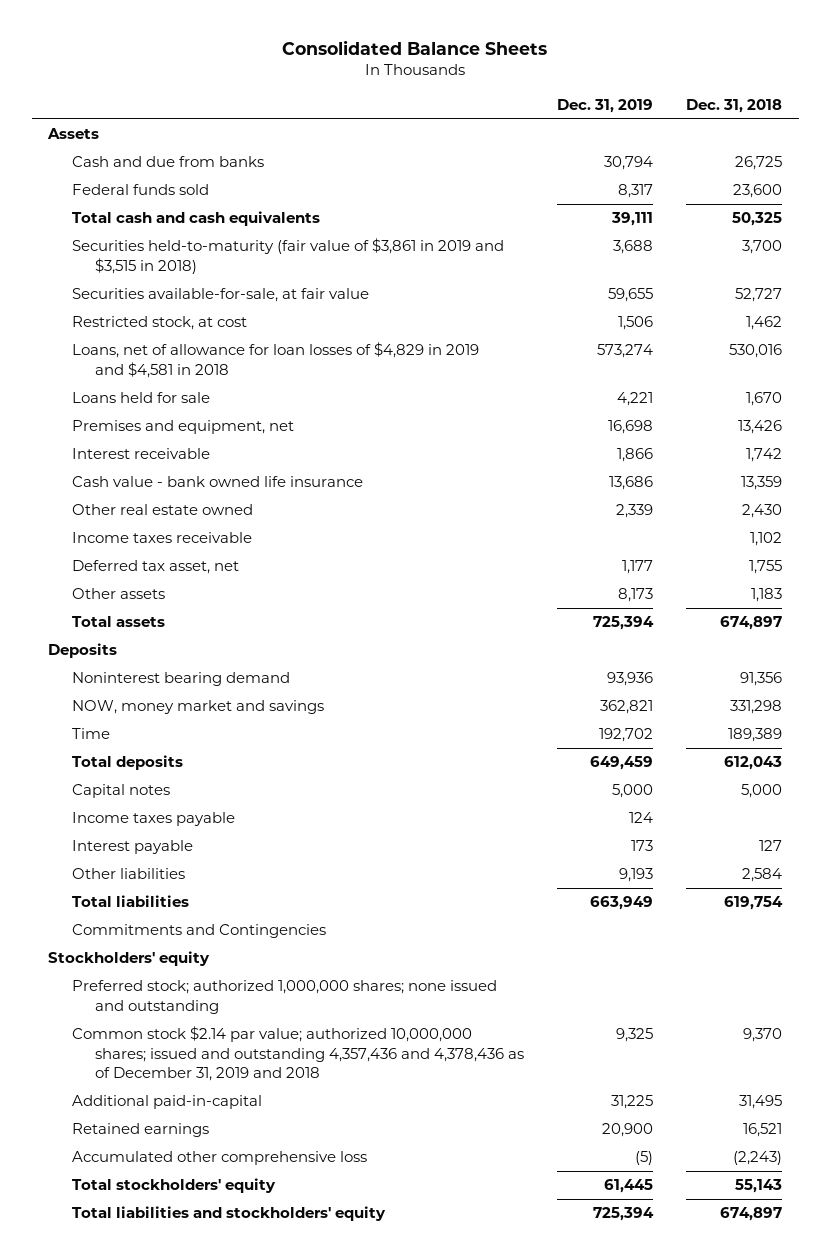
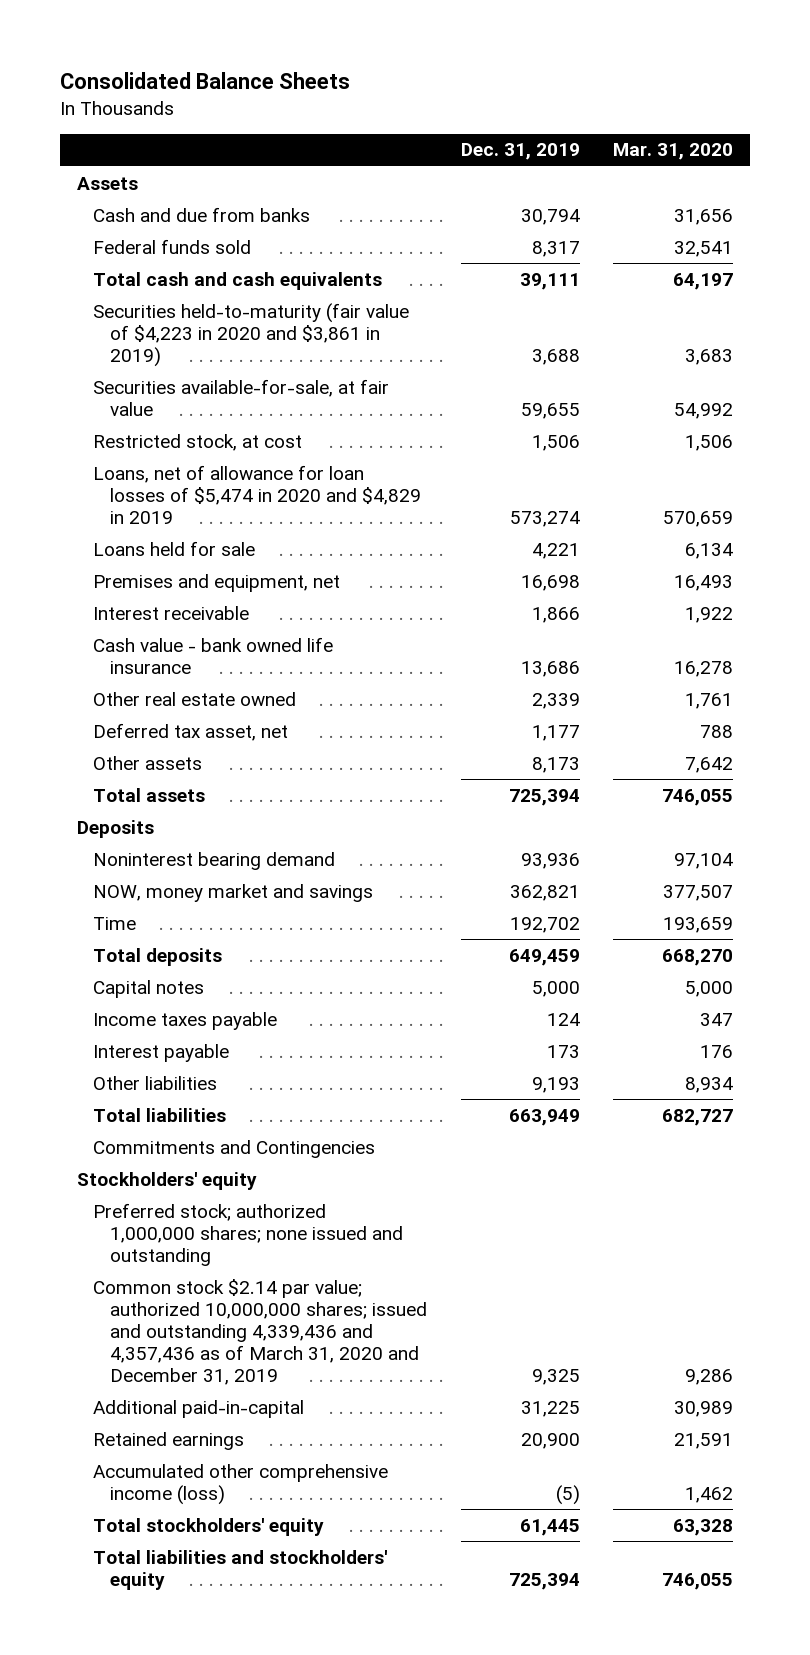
[686,98,783,113] Dec. 31, 2018 -> none
none -> [613,143,734,161] Mar. 31, 2020
[71,238,504,274] Securities held-to-maturity (fair value of $3,861 in 2019 and $3,515 in 2018) -> [93,302,410,367] Securities held-to-maturity (fair value of $4,223 in 2020 and $3,861 in 2019)
[71,342,479,378] Loans, net of allowance for loan losses of $4,829 in 2019 and $4,581 in 2018 -> [93,464,421,524] Loans, net of allowance for loan losses of $5,474 in 2020 and $4,829 in 2019
[71,532,252,544] Income taxes receivable -> none
[71,1026,524,1082] Common stock $2.14 par value; authorized 10,000,000 shares; issued and outstanding 4,357,436 and 4,378,436 as of December 31, 2019 and 2018 -> [93,1278,427,1385] Common stock $2.14 par value; authorized 10,000,000 shares; issued and outstanding 4,339,436 and 4,357,436 as of March 31, 2020 and December 31, 2019
[71,1151,367,1166] Accumulated other comprehensive loss -> [93,1463,389,1505] Accumulated other comprehensive income (loss)

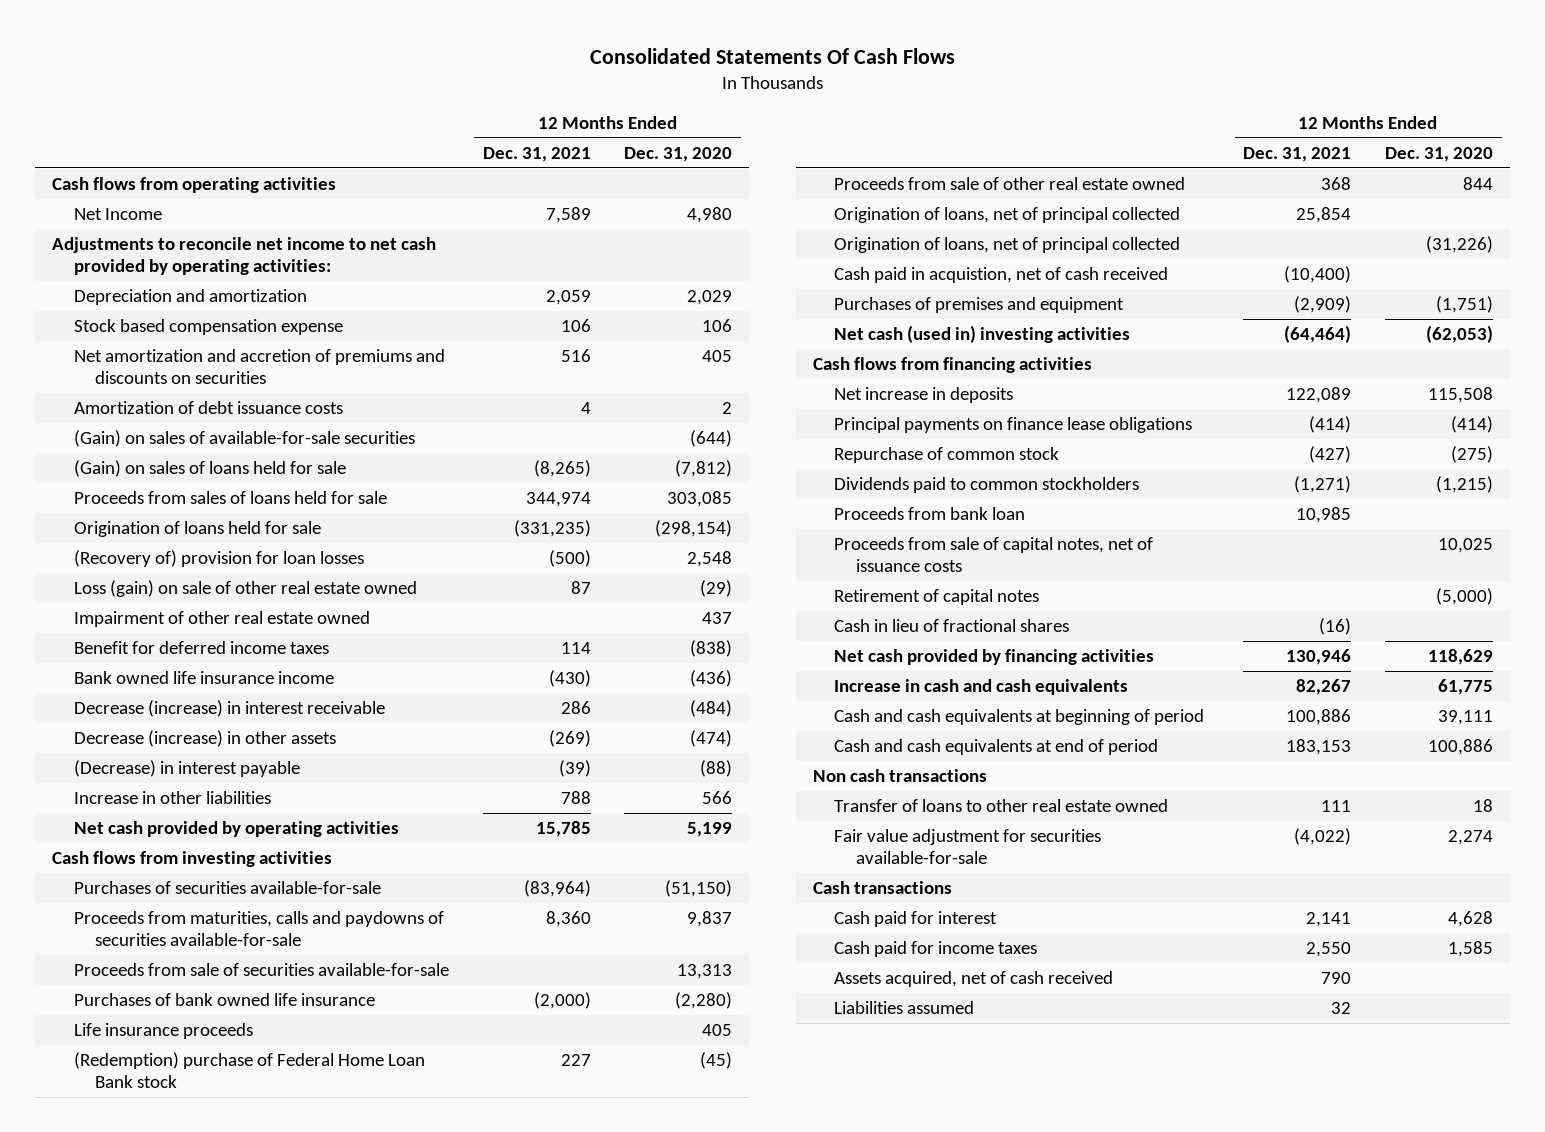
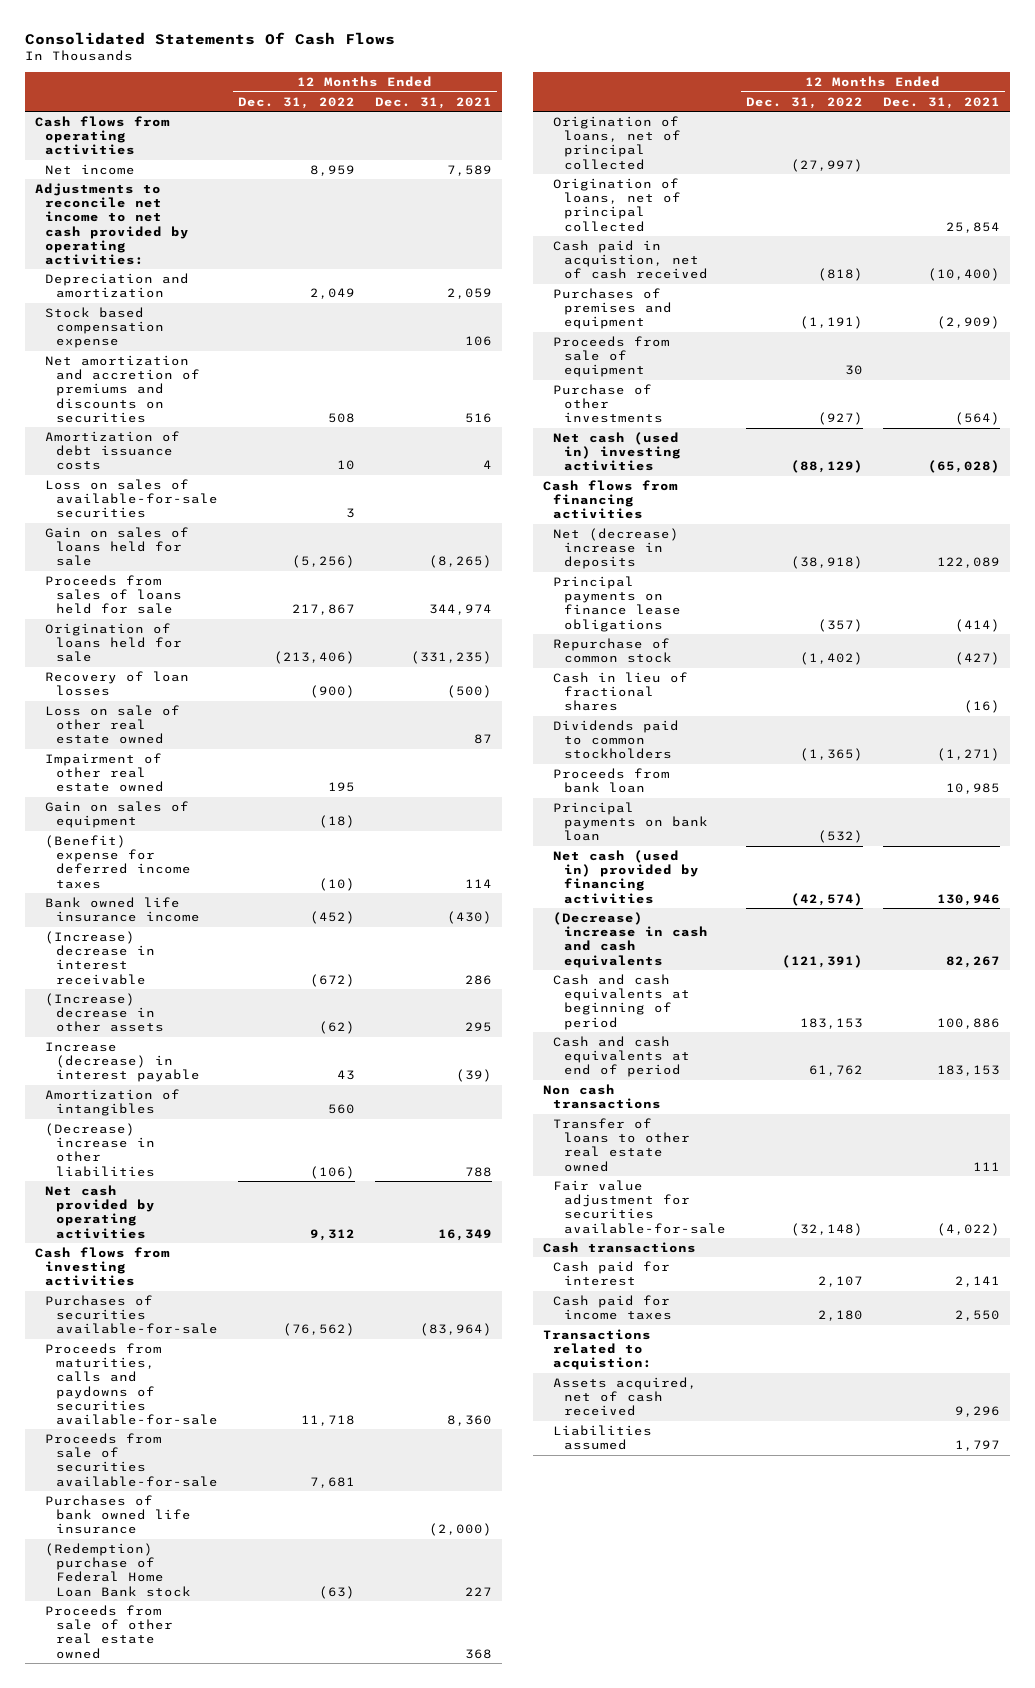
[624,146,733,162] Dec. 31, 2020 -> none
none -> [238,96,356,109] Dec. 31, 2022
[73,207,162,220] Net Income -> [45,163,136,175] Net income
[73,429,415,447] (Gain) on sales of available-for-sale securities -> [45,478,218,519] Loss on sales of available-for-sale securities
[73,459,346,477] (Gain) on sales of loans held for sale -> [45,526,190,567] Gain on sales of loans held for sale
[73,549,364,567] (Recovery of) provision for loan losses -> [45,670,190,697] Recovery of loan losses
[73,579,417,597] Loss (gain) on sale of other real estate owned -> [45,704,181,745] Loss on sale of other real estate owned
none -> [45,800,190,829] Gain on sales of equipment
[73,640,329,654] Benefit for deferred income taxes -> [45,834,191,889] (Benefit) expense for deferred income taxes
[73,699,385,717] Decrease (increase) in interest receivable -> [45,930,155,985] (Increase) decrease in interest receivable
[73,729,336,747] Decrease (increase) in other assets -> [45,992,164,1033] (Increase) decrease in other assets
[548,729,591,747] (269) -> [465,1022,493,1033] 295
[73,759,300,777] (Decrease) in interest payable -> [45,1041,200,1083] Increase (decrease) in interest payable
none -> [45,1088,181,1117] Amortization of intangibles
[73,790,271,804] Increase in other liabilities -> [45,1122,155,1177] (Decrease) increase in other liabilities
[535,820,591,837] 15,785 -> [438,1228,493,1241] 16,349
[73,1022,253,1039] Life insurance proceeds -> none
[834,206,1181,223] Origination of loans, net of principal collected -> [553,177,681,232] Origination of loans, net of principal collected
none -> [553,335,671,378] Proceeds from sale of equipment
none -> [553,383,663,424] Purchase of other investments
[1284,324,1352,343] (64,464) -> [928,460,1001,474] (65,028)
[834,386,1014,403] Net increase in deposits -> [553,527,680,570] Net (decrease) increase in deposits
[834,618,1070,632] Cash in lieu of fractional shares -> [553,671,689,712] Cash in lieu of fractional shares
[834,536,1154,573] Proceeds from sale of capital notes, net of issuance costs -> none
[834,588,1040,605] Retirement of capital notes -> none
none -> [553,801,708,842] Principal payments on bank loan
[834,648,1155,665] Net cash provided by financing activities -> [553,849,699,904] Net cash (used in) provided by financing activities
[834,678,1129,695] Increase in cash and cash equivalents -> [553,911,708,968] (Decrease) increase in cash and cash equivalents
none -> [542,1328,653,1371] Transactions related to acquistion:
[1321,971,1352,984] 790 -> [955,1406,1001,1418] 9,296
[1331,1001,1352,1014] 32 -> [955,1440,1001,1452] 1,797

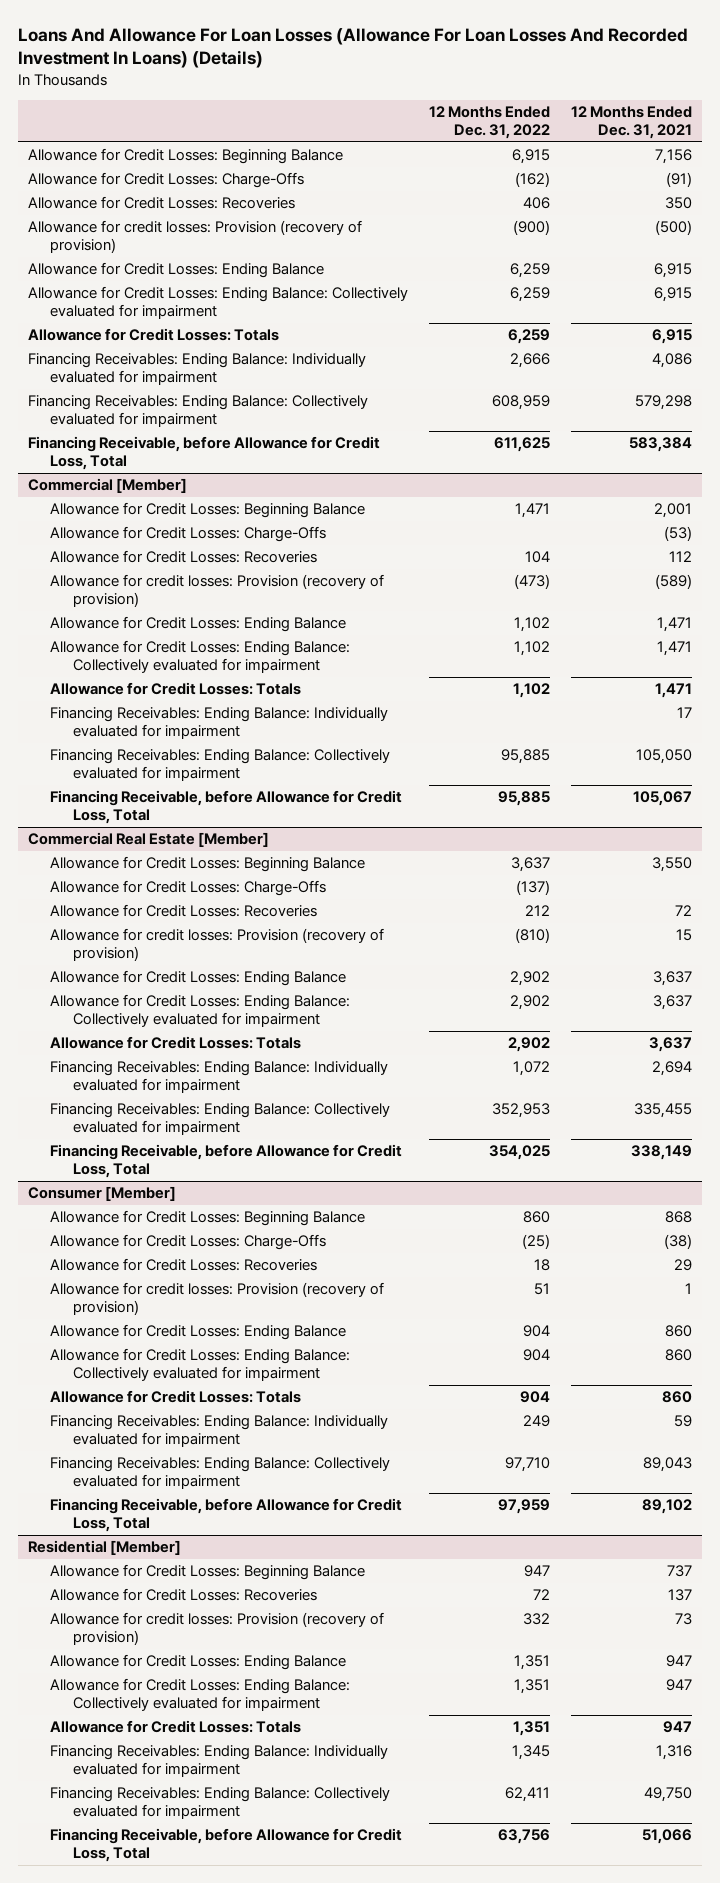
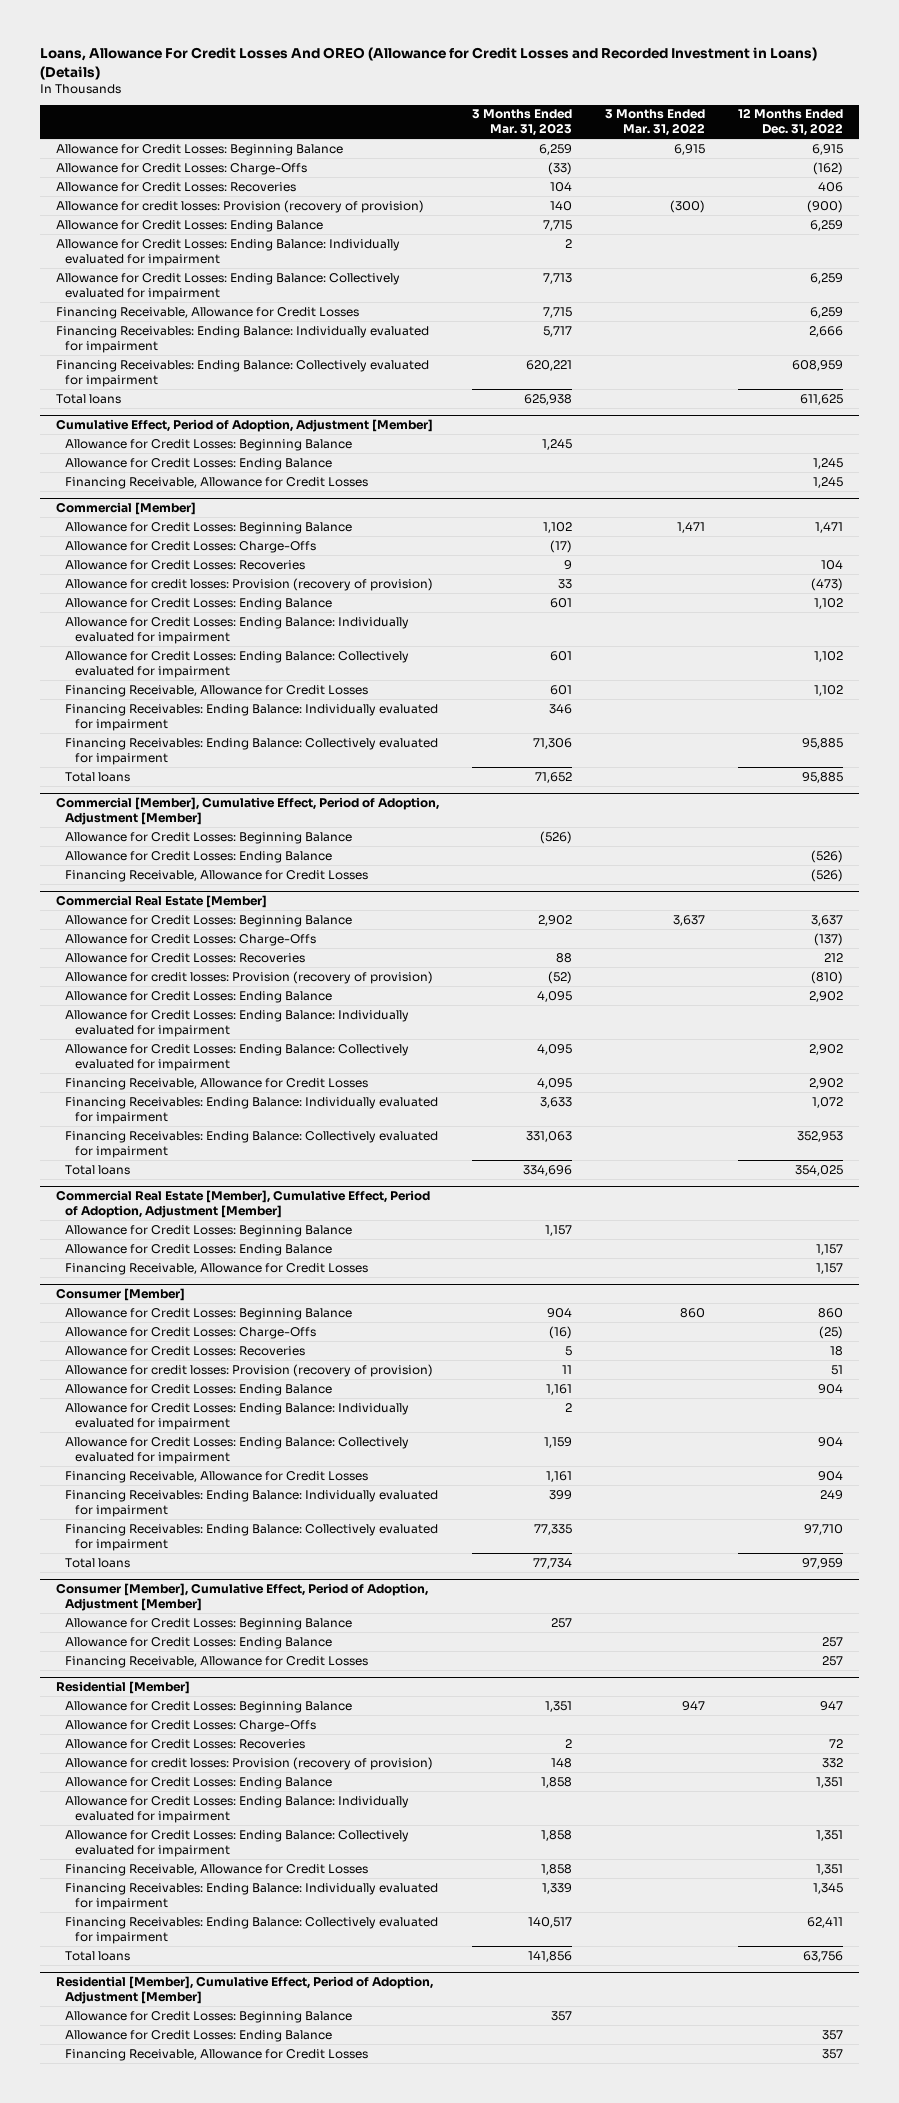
[17,28,688,69] Loans And Allowance For Loan Losses (Allowance For Loan Losses And Recorded Investment In Loans) (Details) -> [39,47,817,80] Loans, Allowance For Credit Losses And OREO (Allowance for Credit Losses and Recorded Investment in Loans) (Details)
[570,106,692,139] 12 Months Ended Dec. 31, 2021 -> none
none -> [471,109,572,137] 3 Months Ended Mar. 31, 2023
none -> [604,109,705,137] 3 Months Ended Mar. 31, 2022
none -> [56,238,401,266] Allowance for Credit Losses: Ending Balance: Individually evaluated for impairment
[28,328,280,342] Allowance for Credit Losses: Totals -> [56,306,360,319] Financing Receivable, Allowance for Credit Losses
[28,436,381,471] Financing Receivable, before Allowance for Credit Loss, Total -> [56,393,122,404] Total loans
none -> [56,419,434,433] Cumulative Effect, Period of Adoption, Adjustment [Member]
none -> [65,438,353,451] Allowance for Credit Losses: Beginning Balance
none -> [65,457,333,470] Allowance for Credit Losses: Ending Balance
none -> [65,476,369,489] Financing Receivable, Allowance for Credit Losses
none -> [65,616,410,644] Allowance for Credit Losses: Ending Balance: Individually evaluated for impairment
[50,682,302,696] Allowance for Credit Losses: Totals -> [65,684,369,697] Financing Receivable, Allowance for Credit Losses
[50,790,403,825] Financing Receivable, before Allowance for Credit Loss, Total -> [65,771,131,782] Total loans
none -> [56,797,440,825] Commercial [Member], Cumulative Effect, Period of Adoption, Adjustment [Member]
none -> [65,831,353,844] Allowance for Credit Losses: Beginning Balance
none -> [65,850,333,863] Allowance for Credit Losses: Ending Balance
none -> [65,869,369,882] Financing Receivable, Allowance for Credit Losses
none -> [65,1009,410,1037] Allowance for Credit Losses: Ending Balance: Individually evaluated for impairment
[50,1036,302,1050] Allowance for Credit Losses: Totals -> [65,1077,369,1090] Financing Receivable, Allowance for Credit Losses
[50,1144,403,1179] Financing Receivable, before Allowance for Credit Loss, Total -> [65,1164,131,1175] Total loans
none -> [56,1190,431,1218] Commercial Real Estate [Member], Cumulative Effect, Period of Adoption, Adjustment [Member]
none -> [65,1224,353,1237] Allowance for Credit Losses: Beginning Balance
none -> [65,1243,333,1256] Allowance for Credit Losses: Ending Balance
none -> [65,1262,369,1275] Financing Receivable, Allowance for Credit Losses
none -> [65,1402,410,1430] Allowance for Credit Losses: Ending Balance: Individually evaluated for impairment
[50,1390,302,1404] Allowance for Credit Losses: Totals -> [65,1470,369,1483] Financing Receivable, Allowance for Credit Losses
[50,1498,403,1533] Financing Receivable, before Allowance for Credit Loss, Total -> [65,1557,131,1568] Total loans
none -> [56,1583,429,1611] Consumer [Member], Cumulative Effect, Period of Adoption, Adjustment [Member]
none -> [65,1617,353,1630] Allowance for Credit Losses: Beginning Balance
none -> [65,1636,333,1649] Allowance for Credit Losses: Ending Balance
none -> [65,1655,369,1668] Financing Receivable, Allowance for Credit Losses
none -> [65,1719,317,1732] Allowance for Credit Losses: Charge-Offs
none -> [65,1795,410,1823] Allowance for Credit Losses: Ending Balance: Individually evaluated for impairment
[50,1720,302,1734] Allowance for Credit Losses: Totals -> [65,1863,369,1876] Financing Receivable, Allowance for Credit Losses
[50,1828,403,1863] Financing Receivable, before Allowance for Credit Loss, Total -> [65,1950,131,1961] Total loans
none -> [56,1976,434,2004] Residential [Member], Cumulative Effect, Period of Adoption, Adjustment [Member]
none -> [65,2010,353,2023] Allowance for Credit Losses: Beginning Balance
none -> [65,2029,333,2042] Allowance for Credit Losses: Ending Balance
none -> [65,2048,369,2061] Financing Receivable, Allowance for Credit Losses

